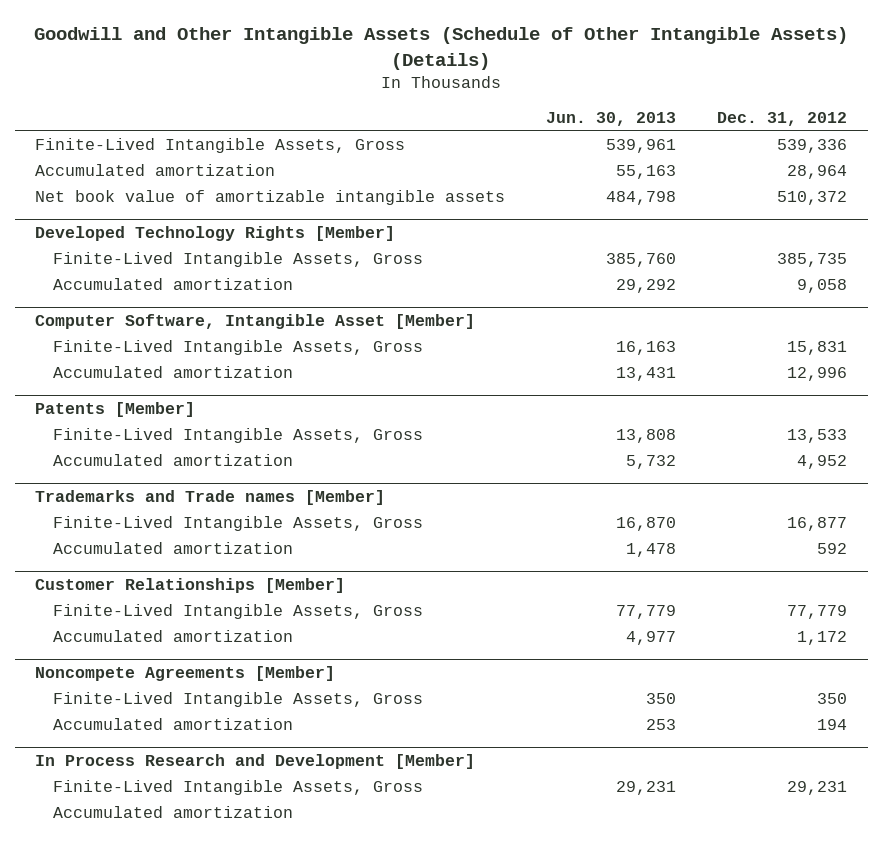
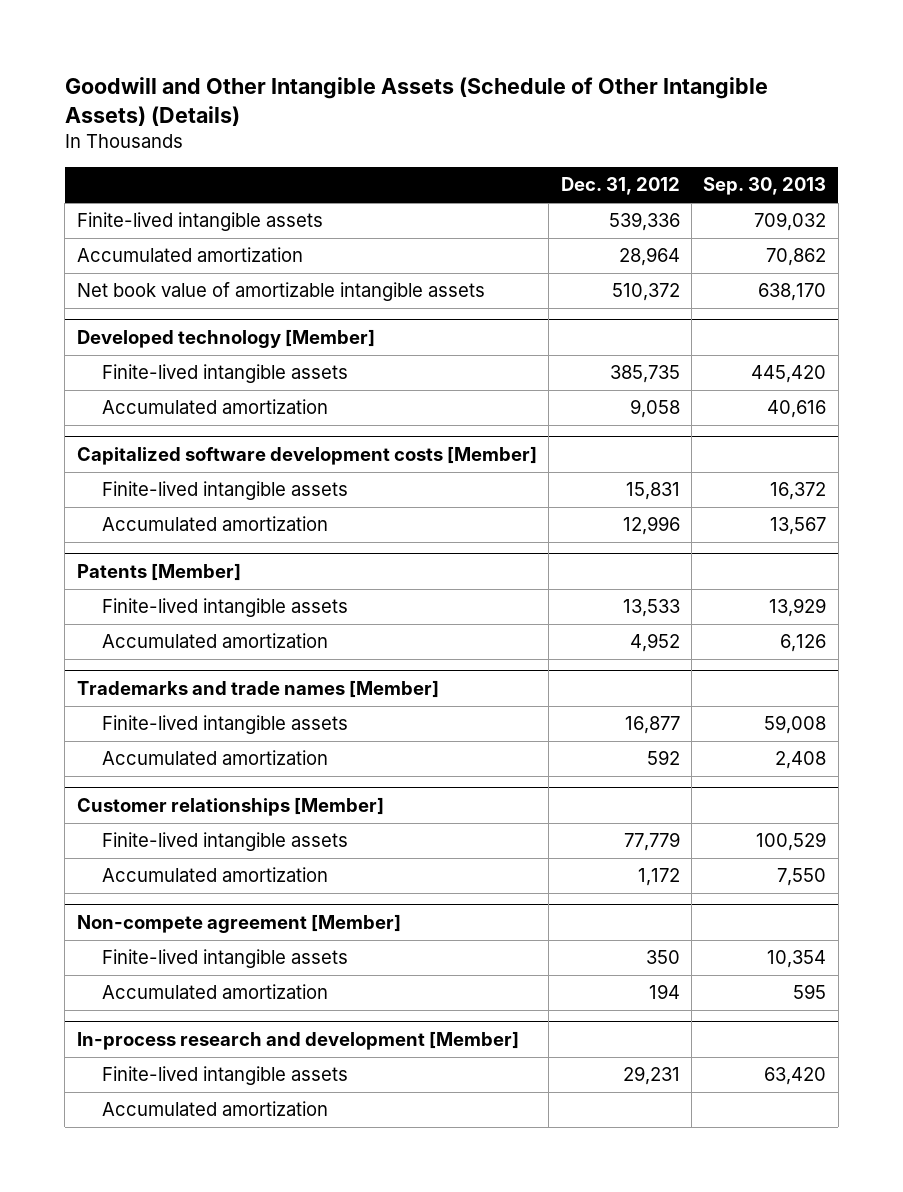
[546,112,677,127] Jun. 30, 2013 -> none
none -> [703,177,827,196] Sep. 30, 2013
[35,138,406,154] Finite-Lived Intangible Assets, Gross -> [76,212,323,232] Finite-lived intangible assets
[35,226,396,242] Developed Technology Rights [Member] -> [76,329,375,349] Developed technology [Member]
[53,252,424,268] Finite-Lived Intangible Assets, Gross -> [101,364,348,384] Finite-lived intangible assets
[35,314,476,330] Computer Software, Intangible Asset [Member] -> none
none -> [76,446,537,466] Capitalized software development costs [Member]
[53,340,424,356] Finite-Lived Intangible Assets, Gross -> [101,481,348,501] Finite-lived intangible assets
[53,428,424,444] Finite-Lived Intangible Assets, Gross -> [101,598,348,618] Finite-lived intangible assets
[35,490,386,506] Trademarks and Trade names [Member] -> [76,680,439,699] Trademarks and trade names [Member]
[53,516,424,532] Finite-Lived Intangible Assets, Gross -> [101,715,348,735] Finite-lived intangible assets
[35,578,346,594] Customer Relationships [Member] -> [76,797,384,817] Customer relationships [Member]
[53,604,424,620] Finite-Lived Intangible Assets, Gross -> [101,832,348,852] Finite-lived intangible assets
[35,666,336,682] Noncompete Agreements [Member] -> none
none -> [76,914,401,934] Non-compete agreement [Member]
[53,692,424,708] Finite-Lived Intangible Assets, Gross -> [101,949,348,969] Finite-lived intangible assets
[35,754,476,770] In Process Research and Development [Member] -> [76,1031,519,1051] In-process research and development [Member]
[53,780,424,796] Finite-Lived Intangible Assets, Gross -> [101,1066,348,1086] Finite-lived intangible assets

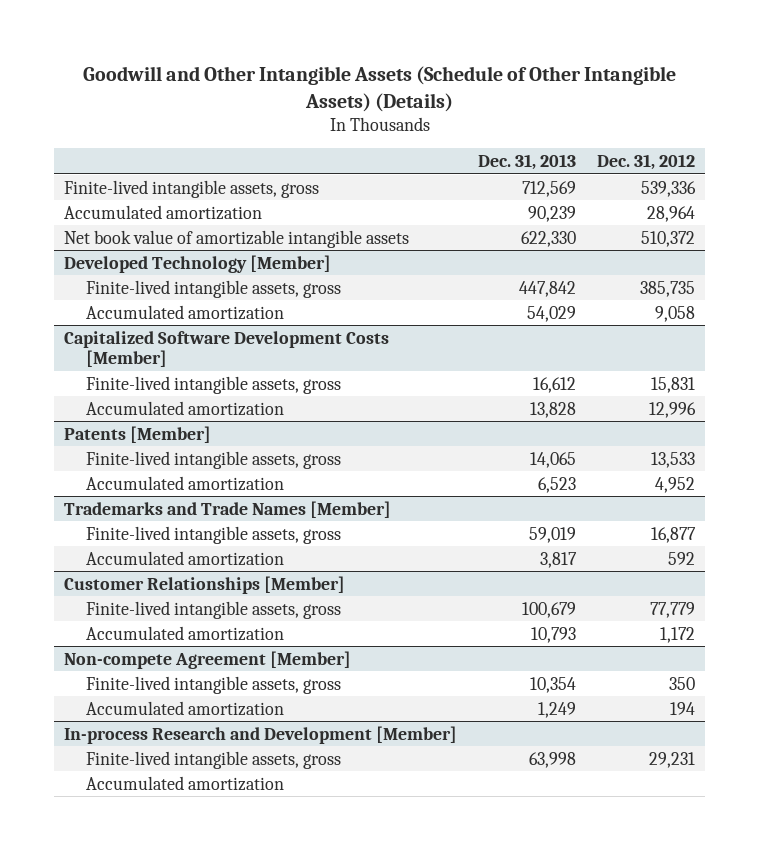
[703,177,827,196] Sep. 30, 2013 -> none
none -> [478,154,577,171] Dec. 31, 2013
[76,212,323,232] Finite-lived intangible assets -> [64,179,320,198] Finite-lived intangible assets, gross
[76,329,375,349] Developed technology [Member] -> [64,254,332,273] Developed Technology [Member]
[101,364,348,384] Finite-lived intangible assets -> [85,279,341,298] Finite-lived intangible assets, gross
[76,446,537,466] Capitalized software development costs [Member] -> [64,330,390,367] Capitalized Software Development Costs [Member]
[101,481,348,501] Finite-lived intangible assets -> [85,375,341,394] Finite-lived intangible assets, gross
[101,598,348,618] Finite-lived intangible assets -> [85,450,341,469] Finite-lived intangible assets, gross
[76,680,439,699] Trademarks and trade names [Member] -> [64,500,392,518] Trademarks and Trade Names [Member]
[101,715,348,735] Finite-lived intangible assets -> [85,525,341,544] Finite-lived intangible assets, gross
[76,797,384,817] Customer relationships [Member] -> [64,575,346,594] Customer Relationships [Member]
[101,832,348,852] Finite-lived intangible assets -> [85,600,341,619] Finite-lived intangible assets, gross
[76,914,401,934] Non-compete agreement [Member] -> [64,650,352,669] Non-compete Agreement [Member]
[101,949,348,969] Finite-lived intangible assets -> [85,675,341,694] Finite-lived intangible assets, gross
[76,1031,519,1051] In-process research and development [Member] -> [64,725,458,744] In-process Research and Development [Member]
[101,1066,348,1086] Finite-lived intangible assets -> [85,750,341,769] Finite-lived intangible assets, gross

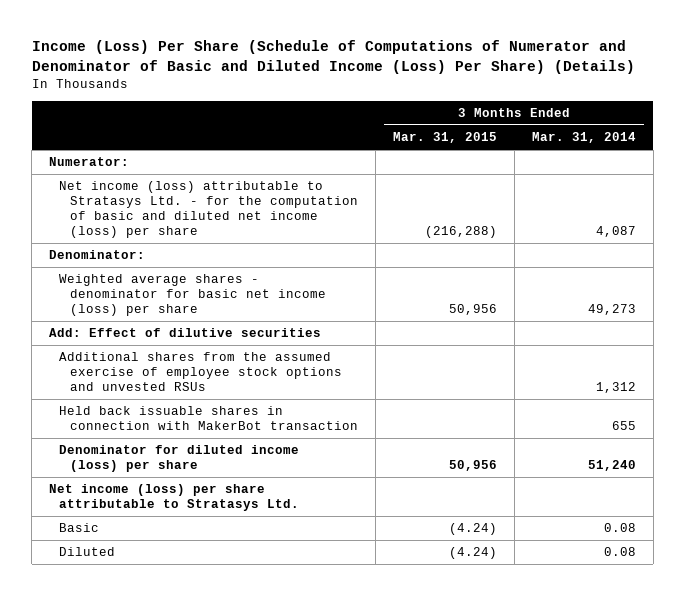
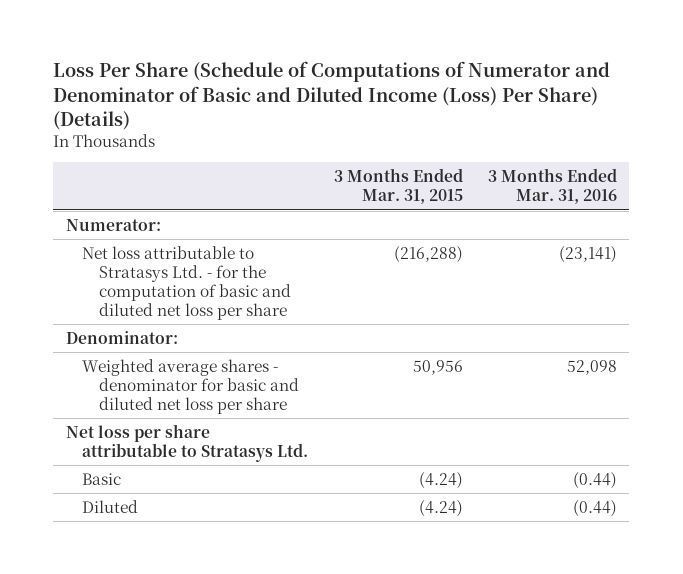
[31,40,635,74] Income (Loss) Per Share (Schedule of Computations of Numerator and Denominator of Basic and Diluted Income (Loss) Per Share) (Details) -> [53,61,611,130] Loss Per Share (Schedule of Computations of Numerator and Denominator of Basic and Diluted Income (Loss) Per Share) (Details)
[531,132,636,144] Mar. 31, 2014 -> none
none -> [487,168,617,205] 3 Months Ended Mar. 31, 2016
[59,181,358,238] Net income (loss) attributable to Stratasys Ltd. - for the computation of basic and diluted net income (loss) per share -> [82,245,291,320] Net loss attributable to Stratasys Ltd. - for the computation of basic and diluted net loss per share
[49,328,322,338] Add: Effect of dilutive securities -> none
[59,352,342,391] Additional shares from the assumed exercise of employee stock options and unvested RSUs -> none
[59,406,358,431] Held back issuable shares in connection with MakerBot transaction -> none
[59,445,300,473] Denominator for diluted income (loss) per share -> none
[59,274,326,316] Weighted average shares - denominator for basic net income (loss) per share -> [82,358,299,414] Weighted average shares - denominator for basic and diluted net loss per share
[49,484,300,512] Net income (loss) per share attributable to Stratasys Ltd. -> [65,423,309,462] Net loss per share attributable to Stratasys Ltd.

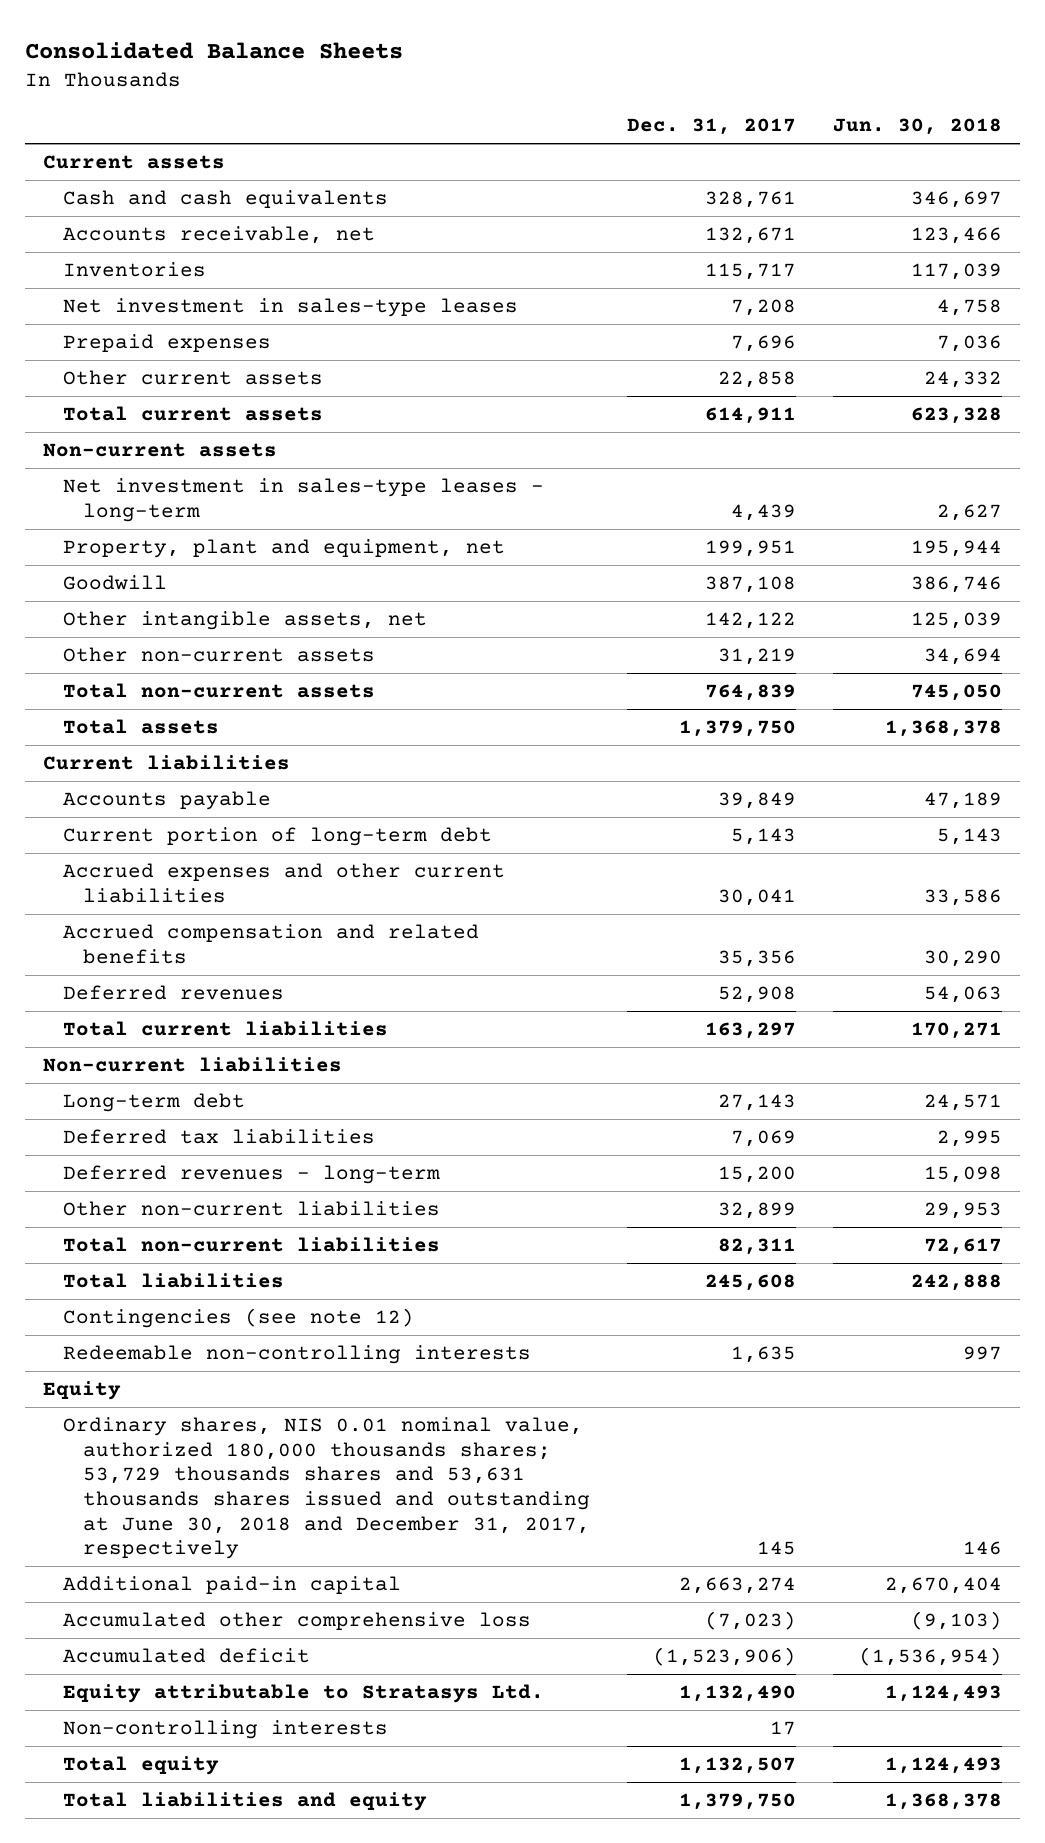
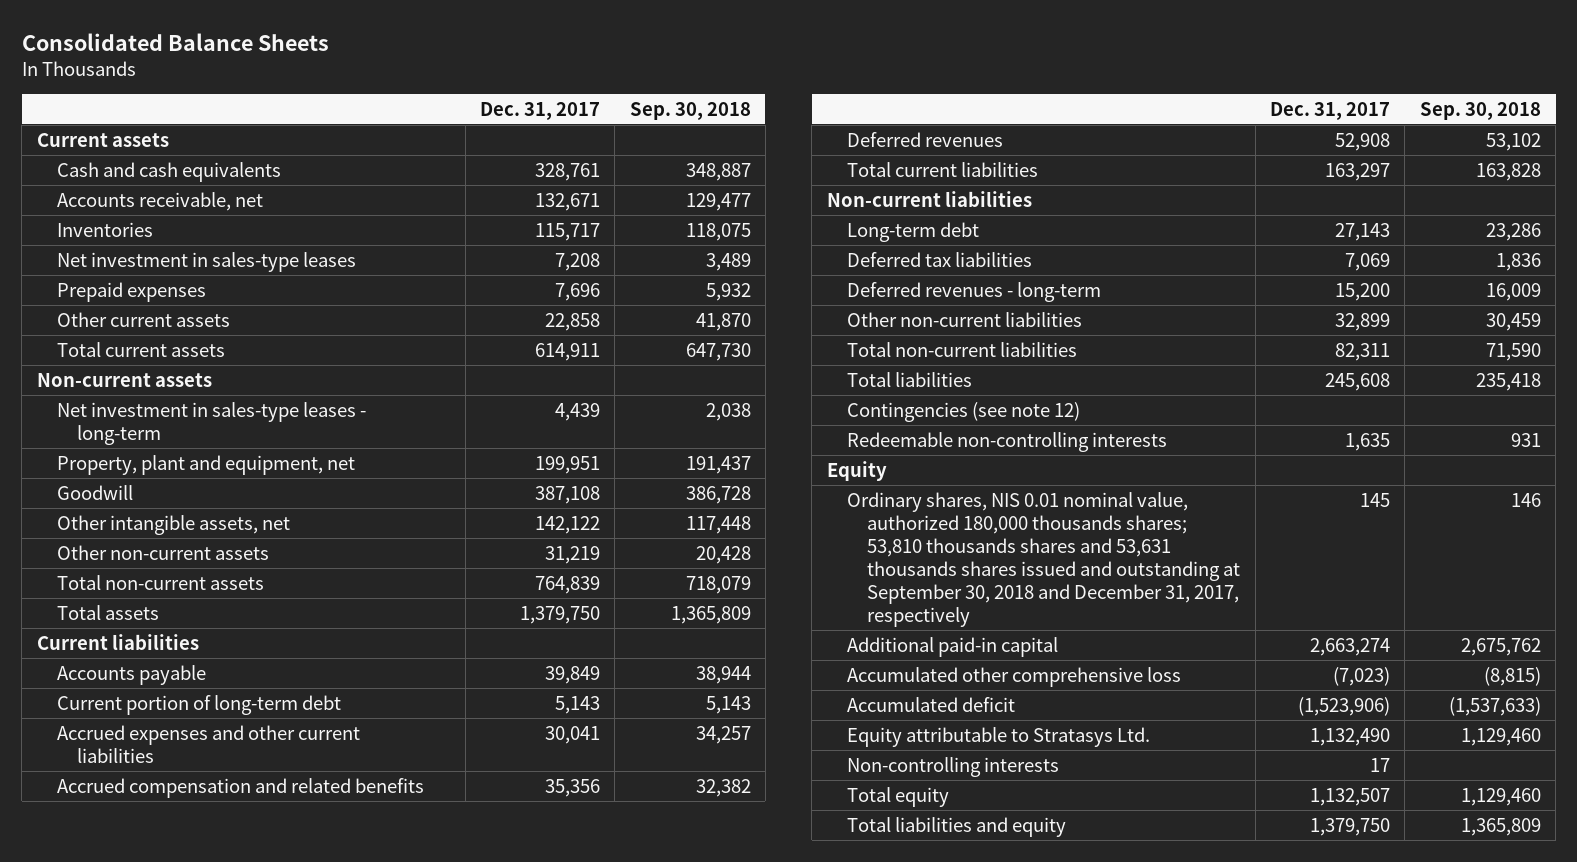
[832,118,1002,136] Jun. 30, 2018 -> none
none -> [629,101,751,120] Sep. 30, 2018
[63,1417,591,1560] Ordinary shares, NIS 0.01 nominal value, authorized 180,000 thousands shares; 53,729 thousands shares and 53,631 thousands shares issued and outstanding at June 30, 2018 and December 31, 2017, respectively -> [847,491,1241,628] Ordinary shares, NIS 0.01 nominal value, authorized 180,000 thousands shares; 53,810 thousands shares and 53,631 thousands shares issued and outstanding at September 30, 2018 and December 31, 2017, respectively

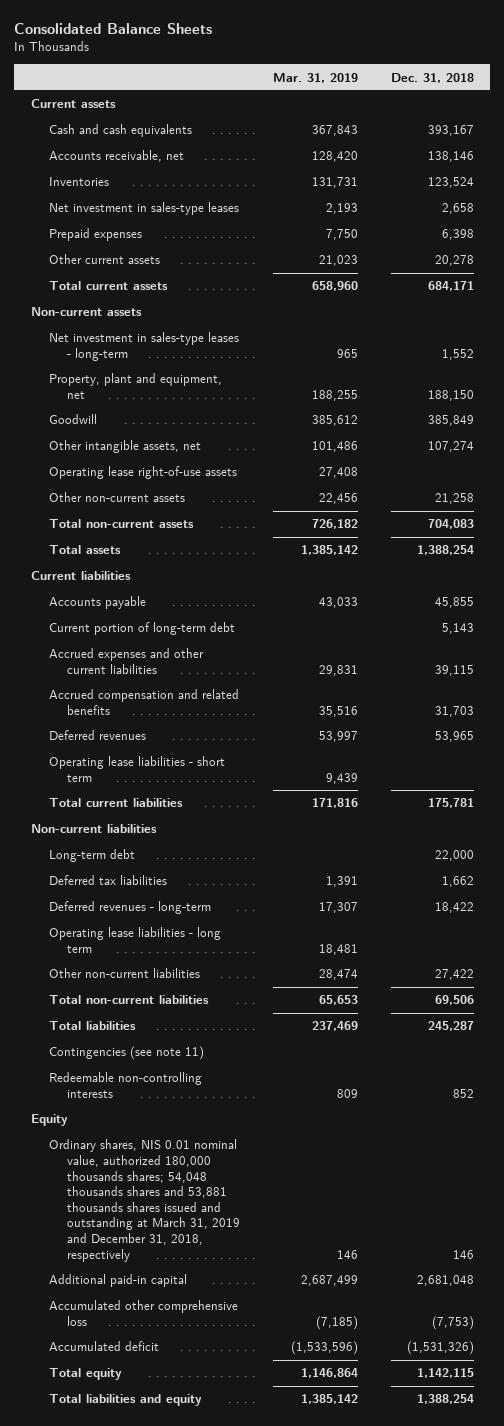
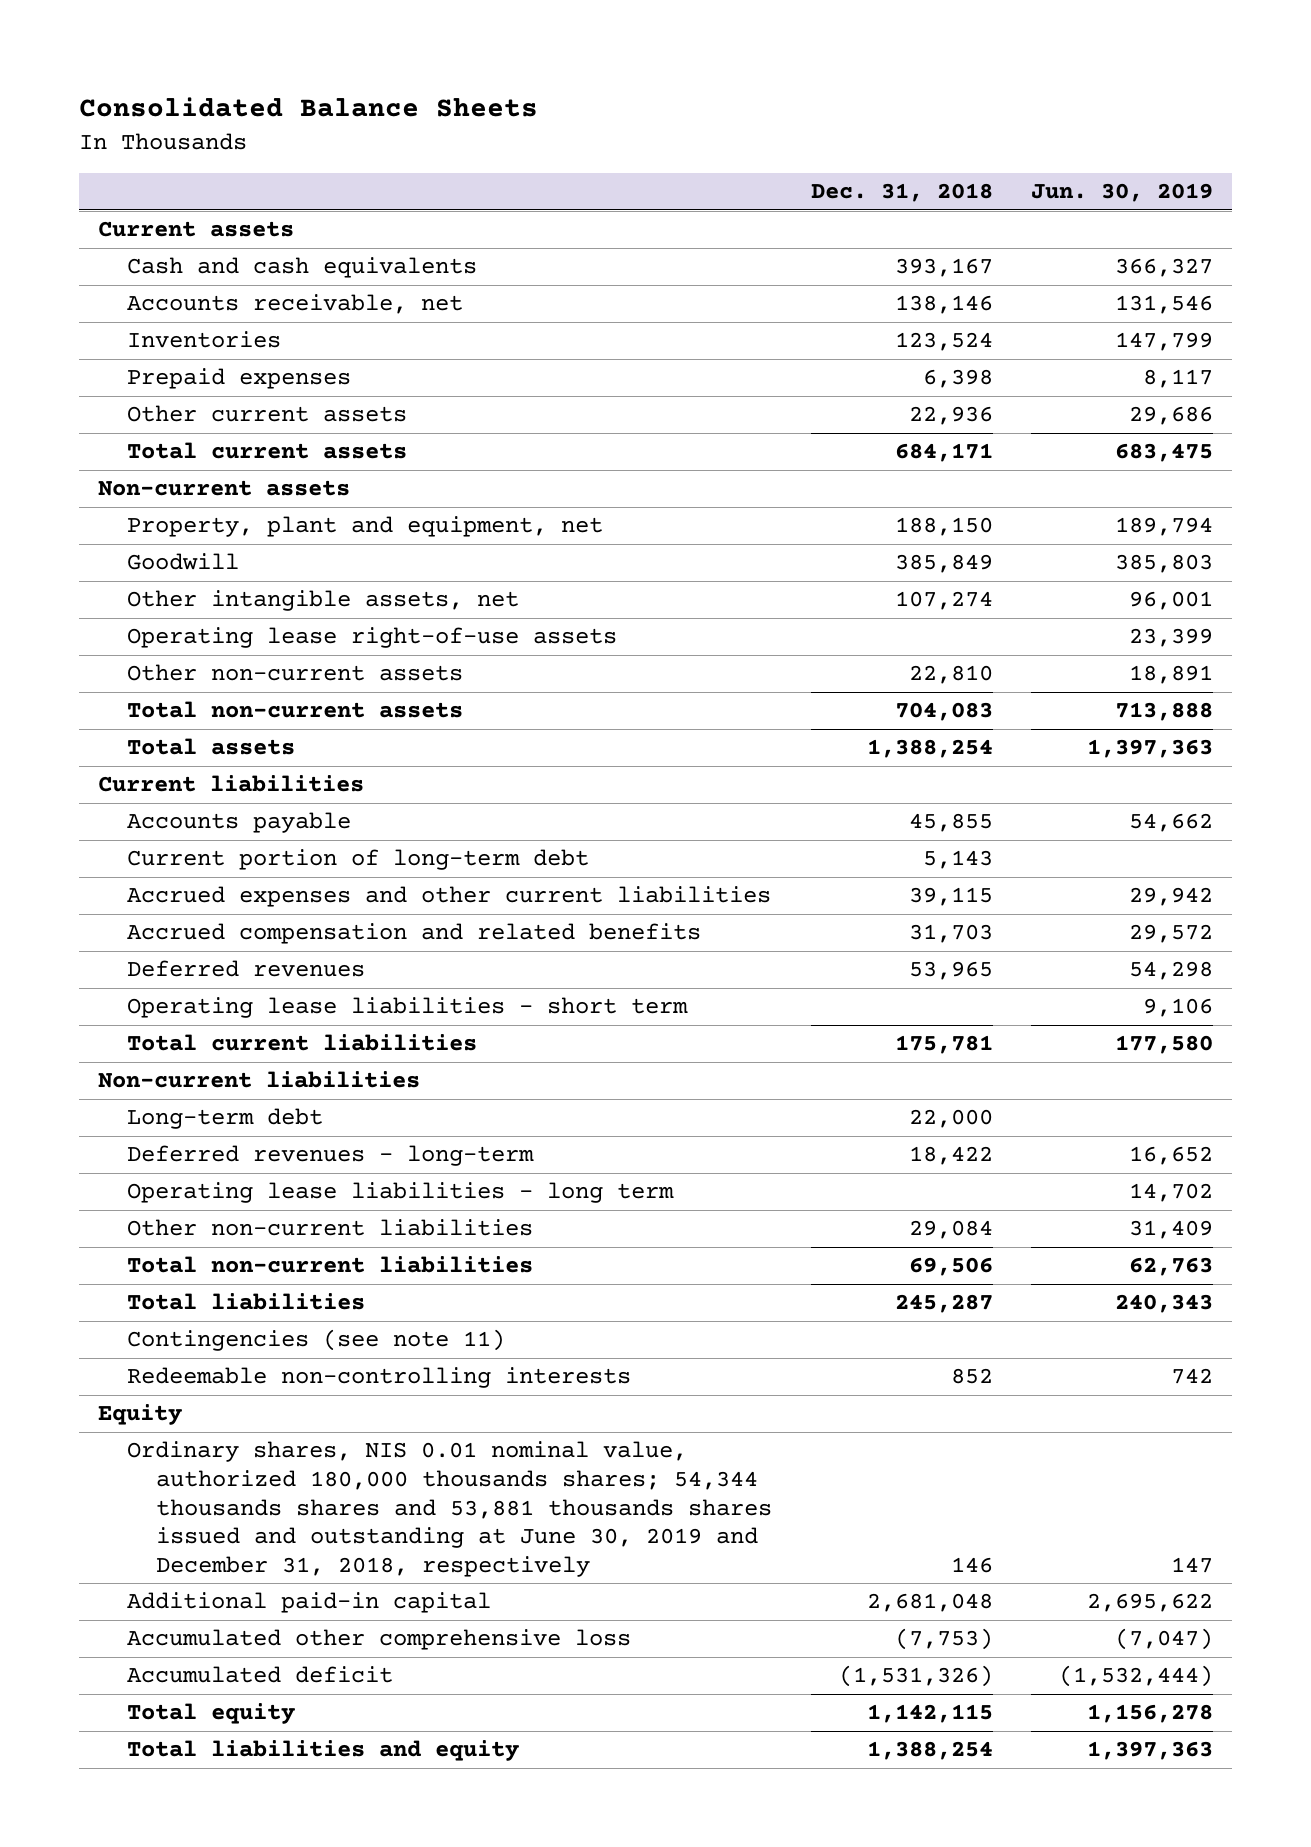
[272,72,358,83] Mar. 31, 2019 -> none
none -> [1031,183,1214,203] Jun. 30, 2019
[48,202,239,216] Net investment in sales-type leases -> none
[434,255,474,267] 20,278 -> [908,406,993,426] 22,936
[48,332,239,361] Net investment in sales-type leases - long-term -> none
[434,493,474,505] 21,258 -> [908,665,993,685] 22,810
[48,875,167,886] Deferred tax liabilities -> none
[434,969,474,981] 27,422 -> [908,1220,993,1240] 29,084
[48,1139,240,1262] Ordinary shares, NIS 0.01 nominal value, authorized 180,000 thousands shares; 54,048 thousands shares and 53,881 thousands shares issued and outstanding at March 31, 2019 and December 31, 2018, respectively -> [127,1441,773,1578] Ordinary shares, NIS 0.01 nominal value, authorized 180,000 thousands shares; 54,344 thousands shares and 53,881 thousands shares issued and outstanding at June 30, 2019 and December 31, 2018, respectively

